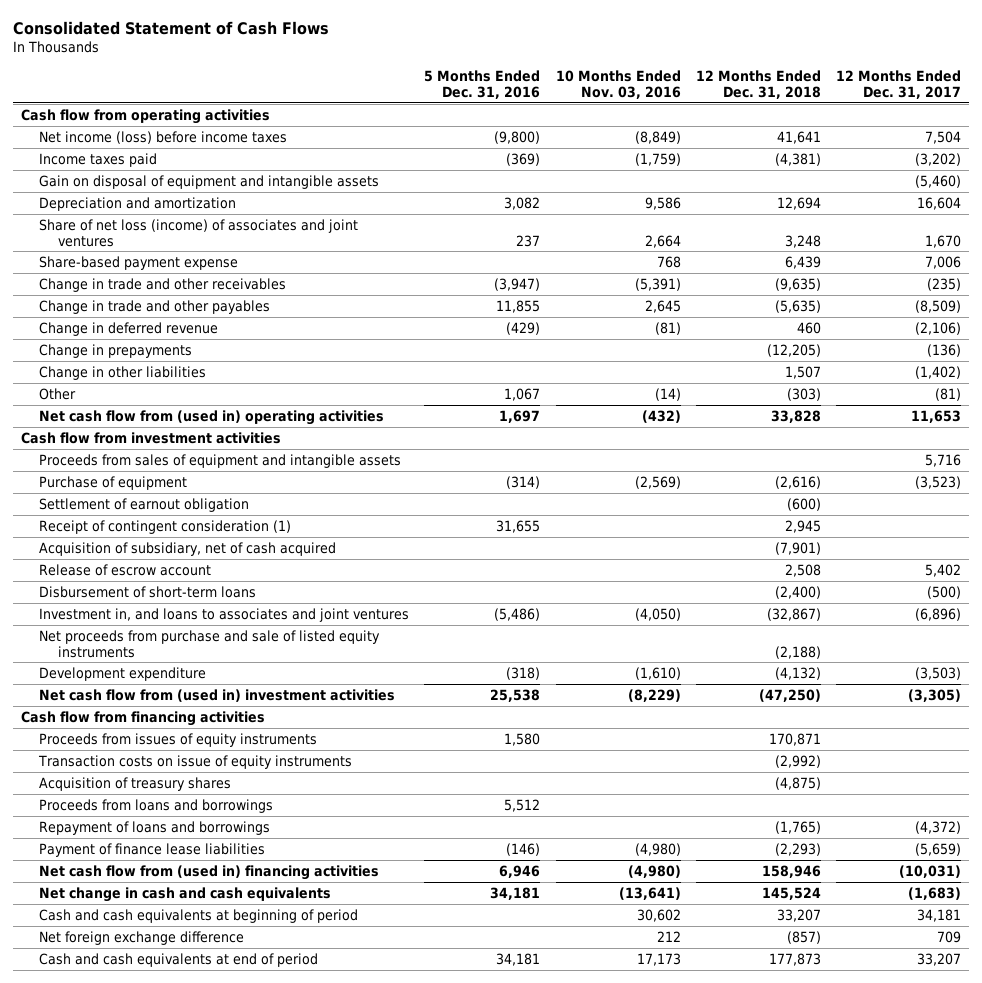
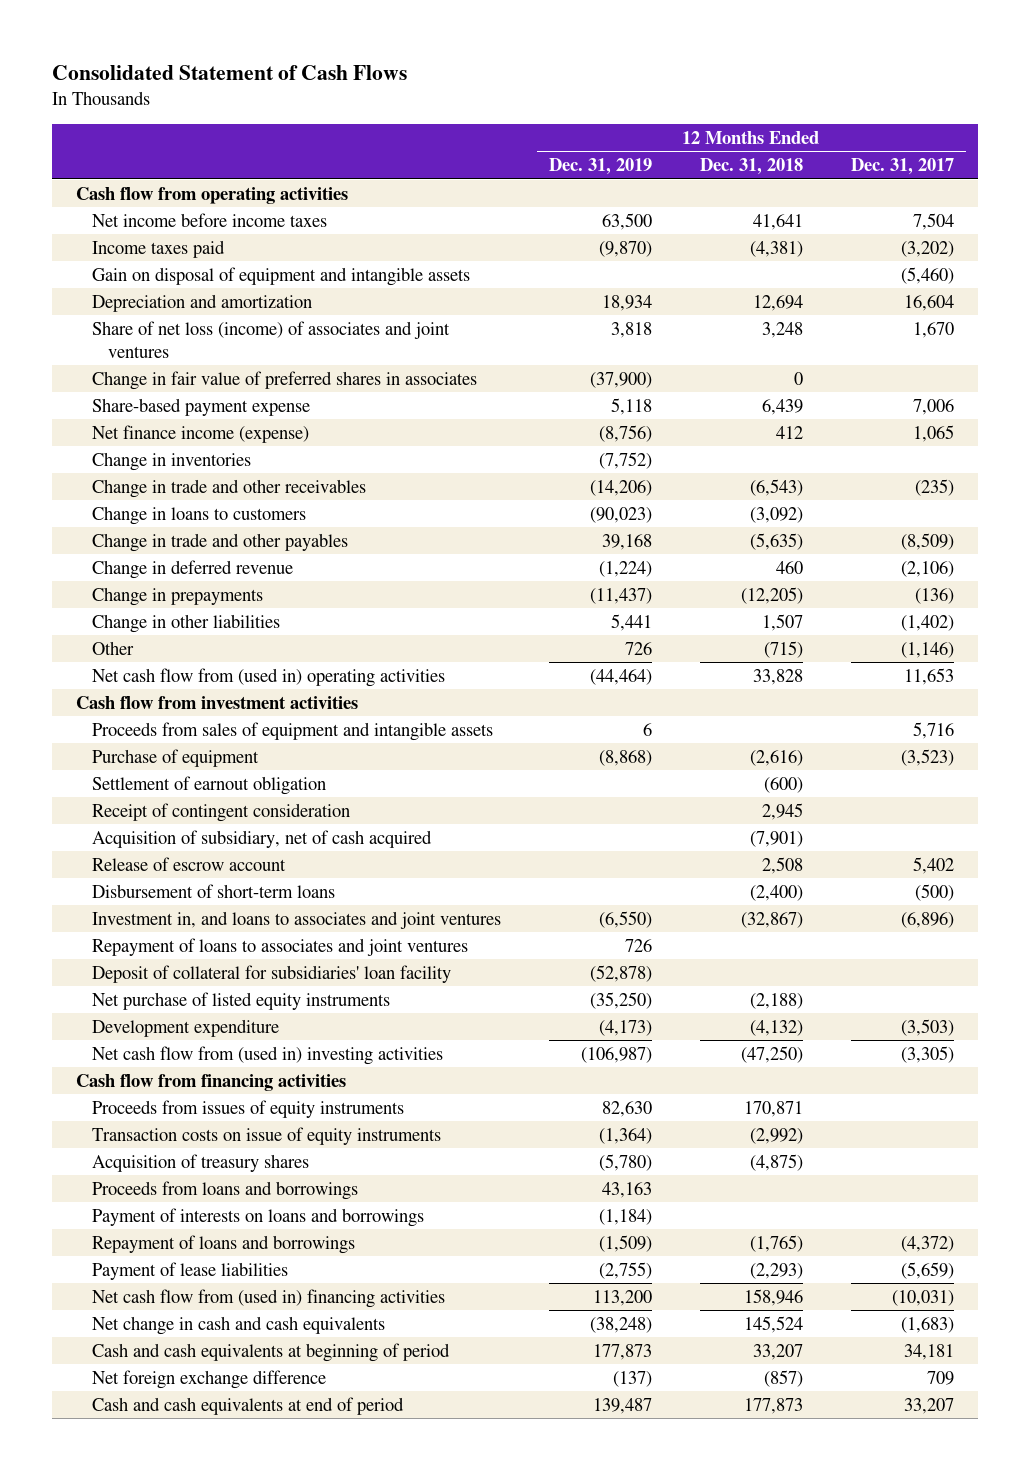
[424,70,541,99] 5 Months Ended Dec. 31, 2016 -> none
[555,70,681,99] 10 Months Ended Nov. 03, 2016 -> none
none -> [548,158,652,176] Dec. 31, 2019
[39,130,288,144] Net income (loss) before income taxes -> [91,212,327,227] Net income before income taxes
none -> [91,370,477,390] Change in fair value of preferred shares in associates
none -> [91,424,309,443] Net finance income (expense)
none -> [91,451,251,471] Change in inventories
[775,277,822,291] (9,635) -> [749,478,803,496] (6,543)
none -> [91,505,306,525] Change in loans to customers
[787,387,822,401] (303) -> [763,640,803,658] (715)
[935,387,962,401] (81) -> [901,641,955,658] (1,146)
[39,519,292,534] Receipt of contingent consideration (1) -> [91,802,350,822] Receipt of contingent consideration
none -> [91,937,468,956] Repayment of loans to associates and joint ventures
none -> [91,964,451,983] Deposit of collateral for subsidiaries' loan facility
[39,629,381,658] Net proceeds from purchase and sale of listed equity instruments -> [91,991,390,1010] Net purchase of listed equity instruments
[39,688,396,702] Net cash flow from (used in) investment activities -> [91,1045,443,1065] Net cash flow from (used in) investing activities
none -> [91,1207,424,1227] Payment of interests on loans and borrowings
[39,842,266,857] Payment of finance lease liabilities -> [91,1261,288,1280] Payment of lease liabilities

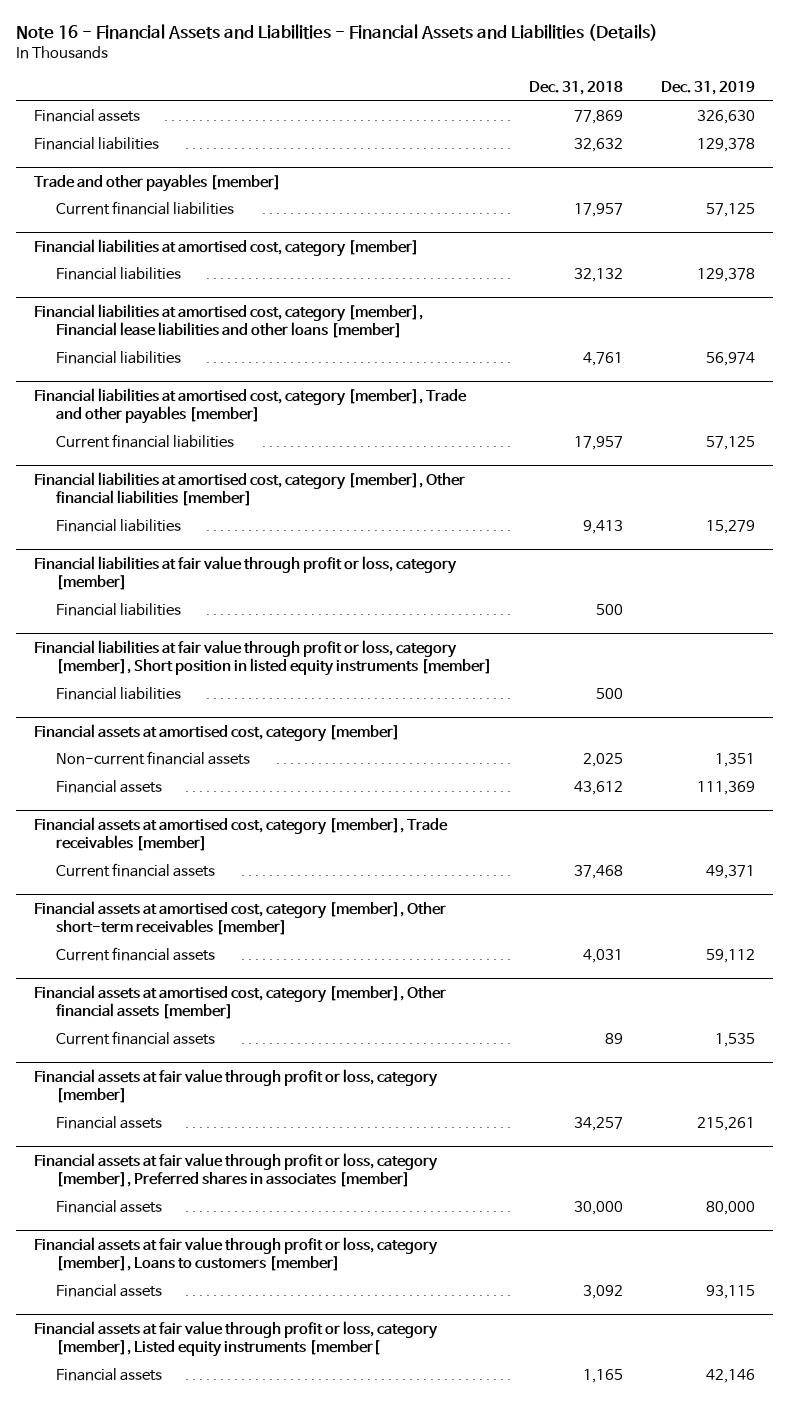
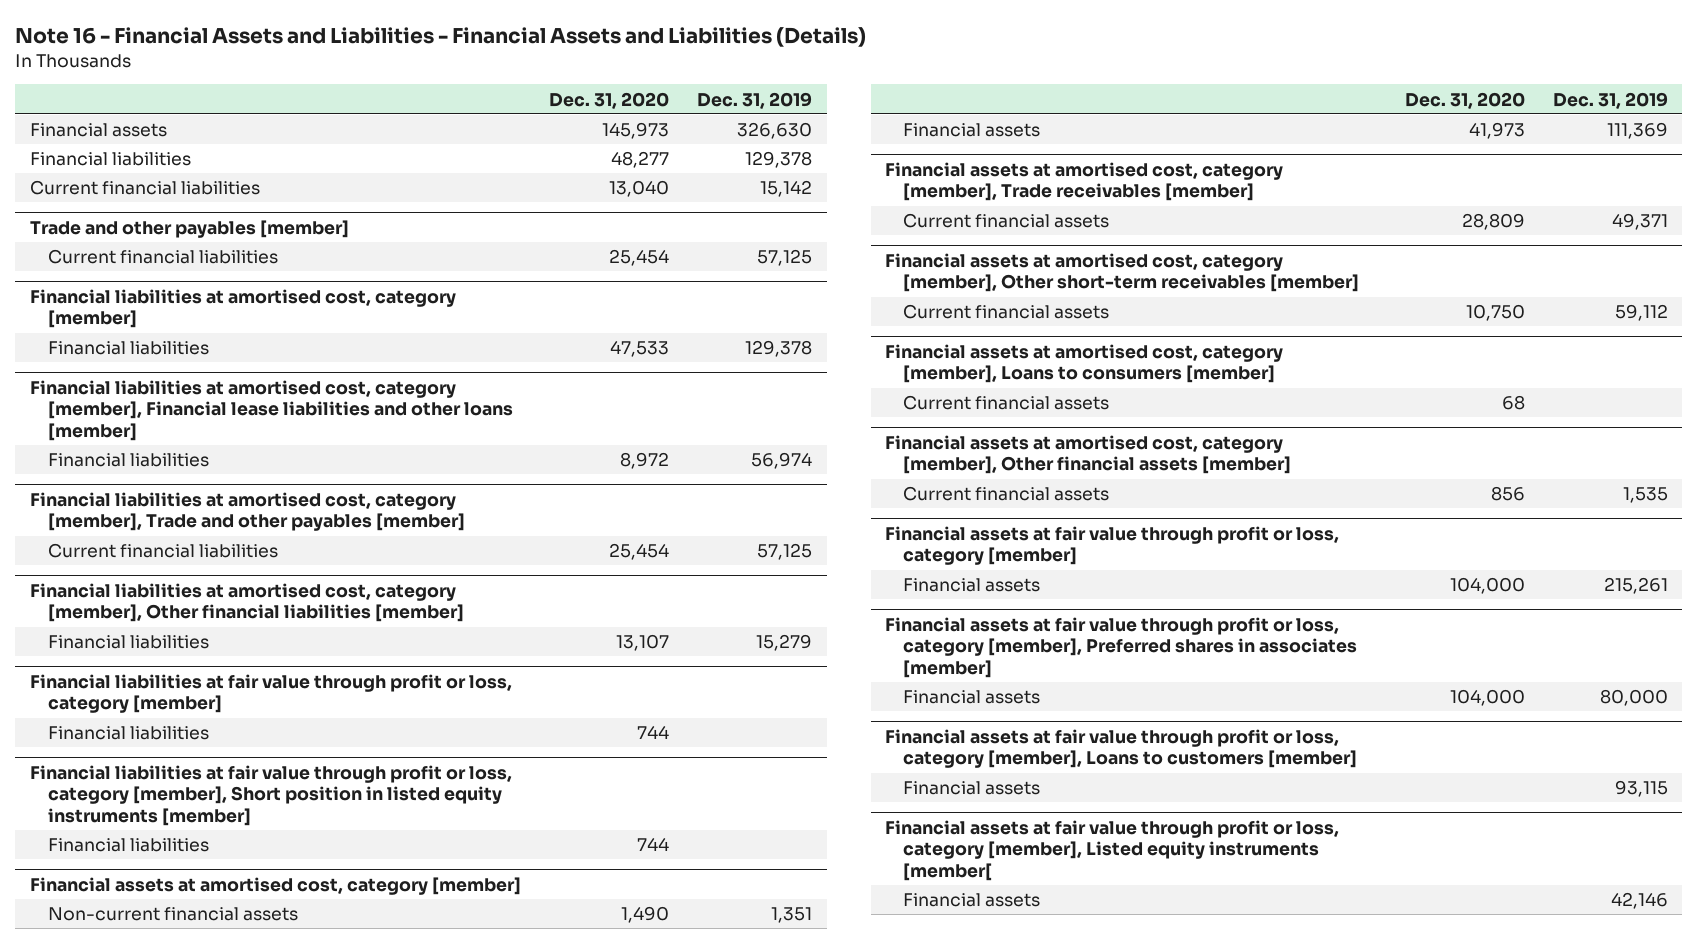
[529,80,624,95] Dec. 31, 2018 -> none
none -> [548,91,669,109] Dec. 31, 2020
none -> [29,180,260,196] Current financial liabilities
none -> [885,343,1284,384] Financial assets at amortised cost, category [member], Loans to consumers [member]
none -> [903,395,1110,411] Current financial assets

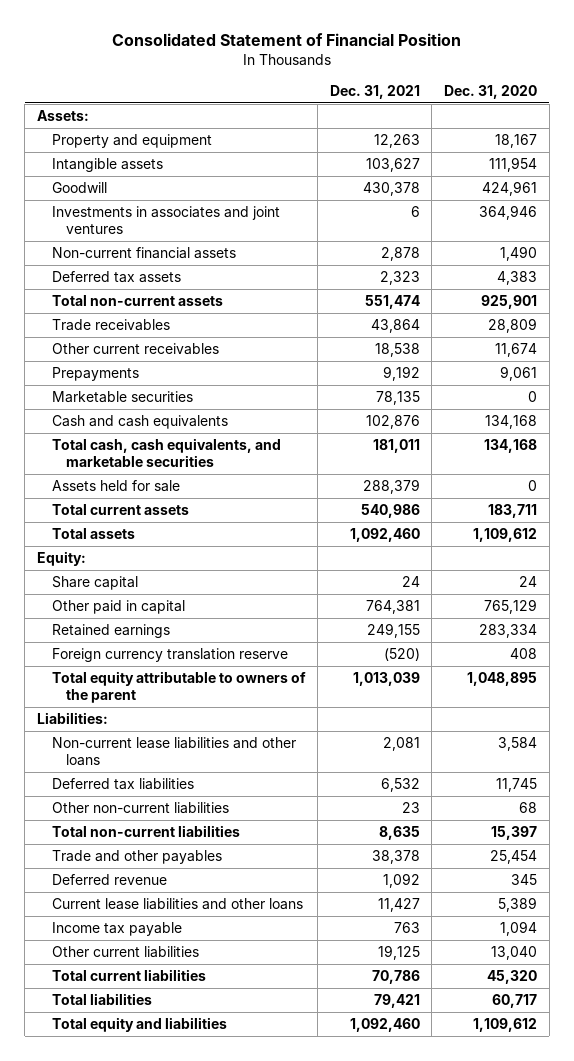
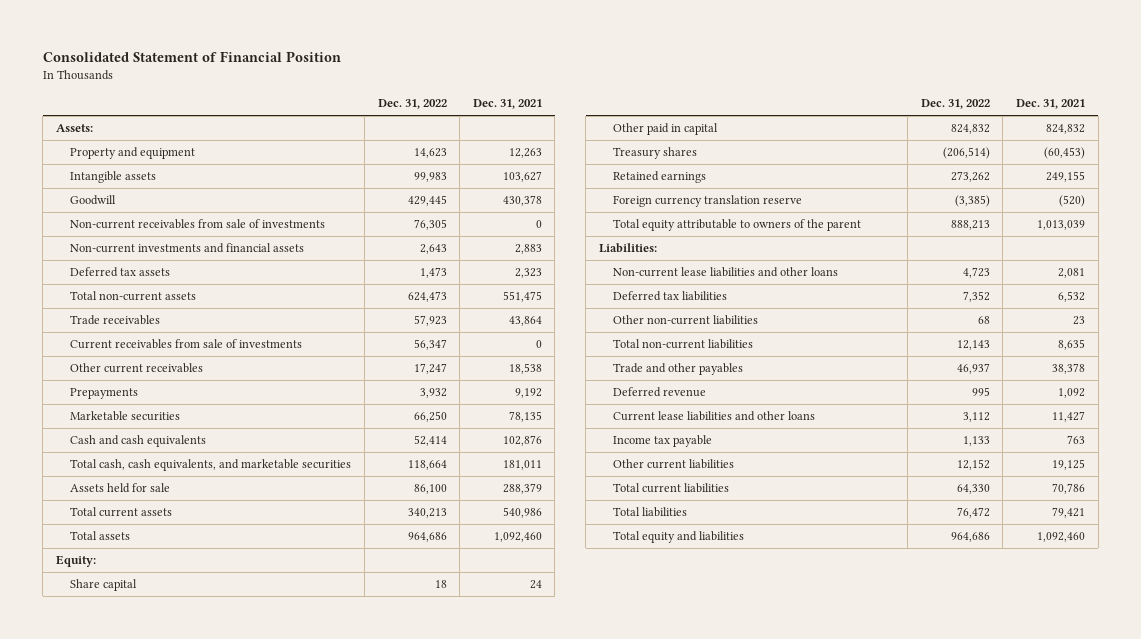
[444,84,538,99] Dec. 31, 2020 -> none
none -> [377,99,447,110] Dec. 31, 2022
[51,206,280,235] Investments in associates and joint ventures -> none
none -> [70,219,326,230] Non-current receivables from sale of investments
[51,247,236,260] Non-current financial assets -> [70,243,305,254] Non-current investments and financial assets
[380,247,420,262] 2,878 -> [514,244,542,255] 2,883
[364,295,420,310] 551,474 -> [502,291,542,303] 551,475
none -> [70,339,303,350] Current receivables from sale of investments
[365,600,420,615] 764,381 -> [1045,124,1085,135] 824,832
none -> [613,147,698,160] Treasury shares

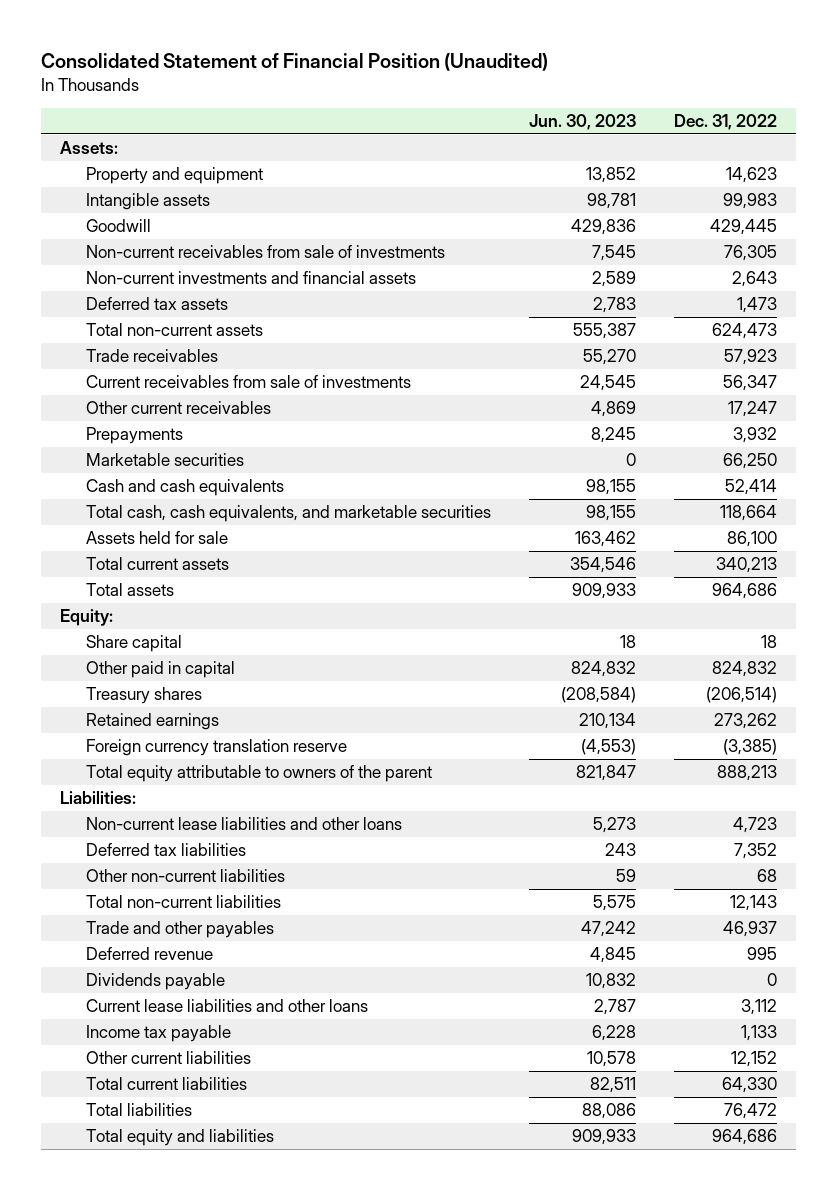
[42,51,341,63] Consolidated Statement of Financial Position -> [41,52,549,71] Consolidated Statement of Financial Position (Unaudited)
[472,99,542,110] Dec. 31, 2021 -> none
none -> [529,113,637,130] Jun. 30, 2023
none -> [86,973,226,991] Dividends payable

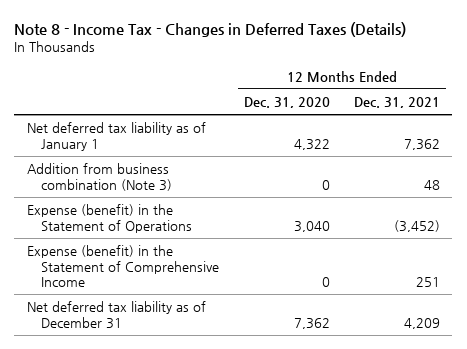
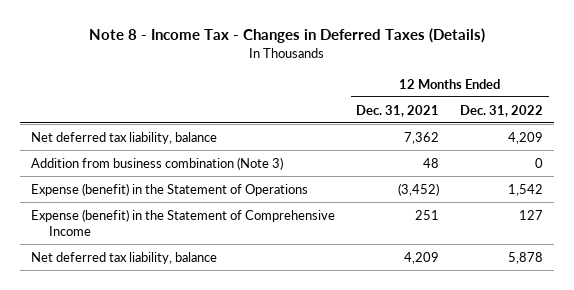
[243,96,330,108] Dec. 31, 2020 -> none
none -> [460,104,544,117] Dec. 31, 2022
[26,122,206,151] Net deferred tax liability as of January 1 -> [30,131,217,144] Net deferred tax liability, balance
[26,301,206,329] Net deferred tax liability as of December 31 -> [30,251,217,264] Net deferred tax liability, balance

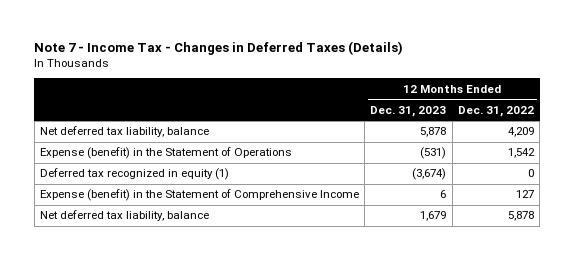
[89,28,486,44] Note 8 - Income Tax - Changes in Deferred Taxes (Details) -> [34,40,404,55] Note 7 - Income Tax - Changes in Deferred Taxes (Details)
[356,104,440,117] Dec. 31, 2021 -> none
none -> [370,105,447,117] Dec. 31, 2023
[30,156,283,170] Addition from business combination (Note 3) -> none
none -> [39,168,229,181] Deferred tax recognized in equity (1)

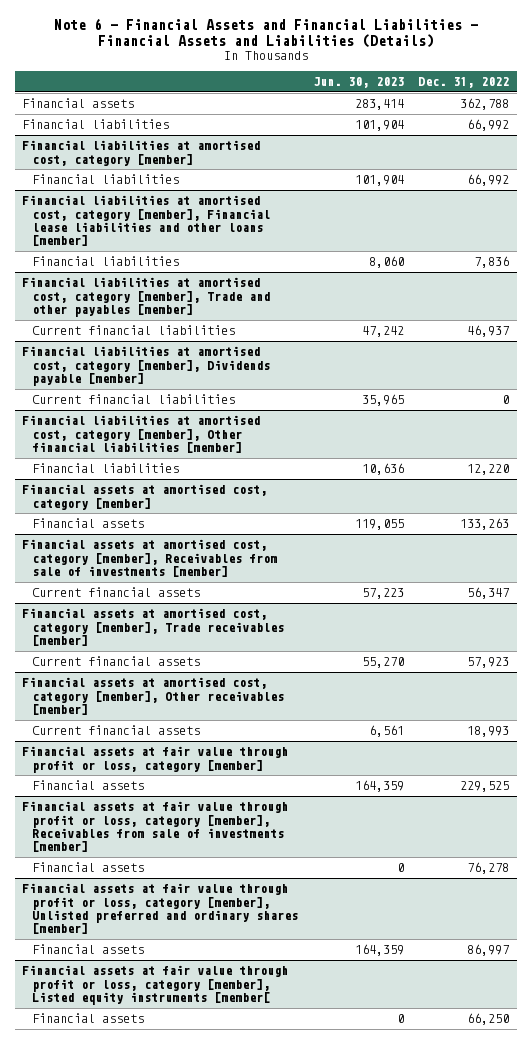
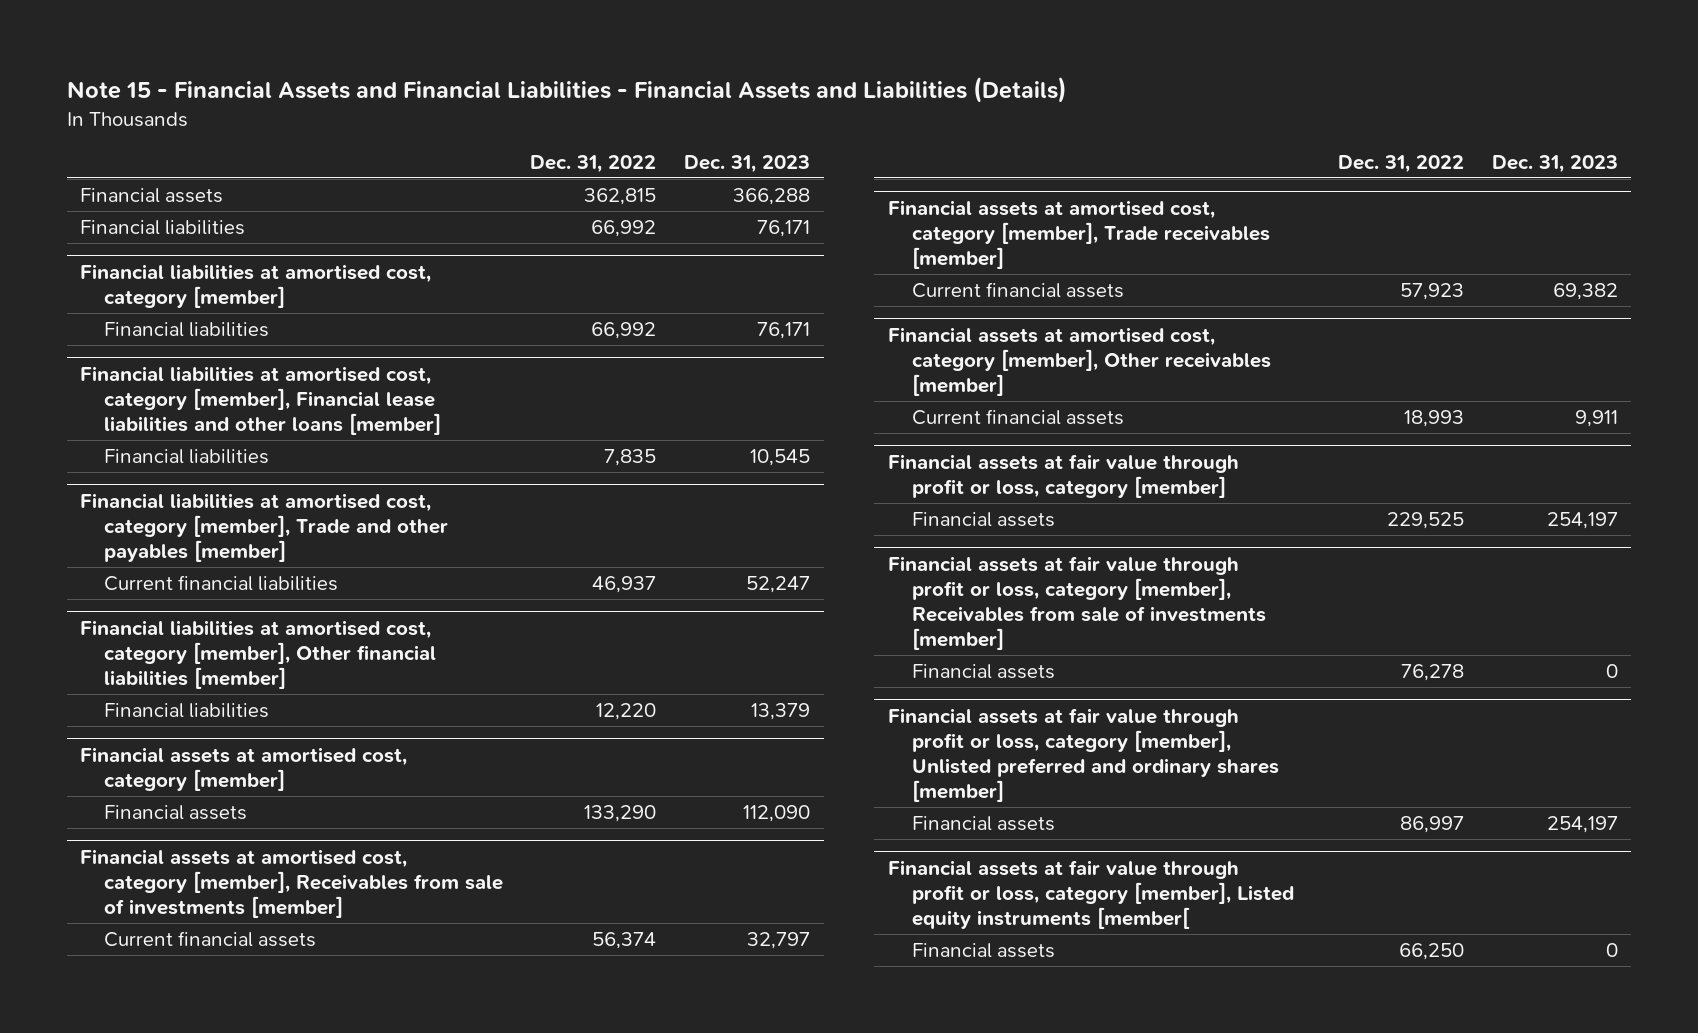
[53,18,478,49] Note 6 - Financial Assets and Financial Liabilities - Financial Assets and Liabilities (Details) -> [66,77,1067,104] Note 15 - Financial Assets and Financial Liabilities - Financial Assets and Liabilities (Details)
[312,76,404,88] Jun. 30, 2023 -> none
none -> [683,154,810,173] Dec. 31, 2023
[460,98,510,111] 362,788 -> [584,187,657,205] 362,815
[474,256,510,269] 7,836 -> [604,448,657,466] 7,835
[21,346,270,386] Financial liabilities at amortised cost, category [member], Dividends payable [member] -> none
[31,394,235,405] Current financial liabilities -> none
[460,518,510,531] 133,263 -> [584,804,657,822] 133,290
[467,587,510,600] 56,347 -> [592,931,657,949] 56,374

